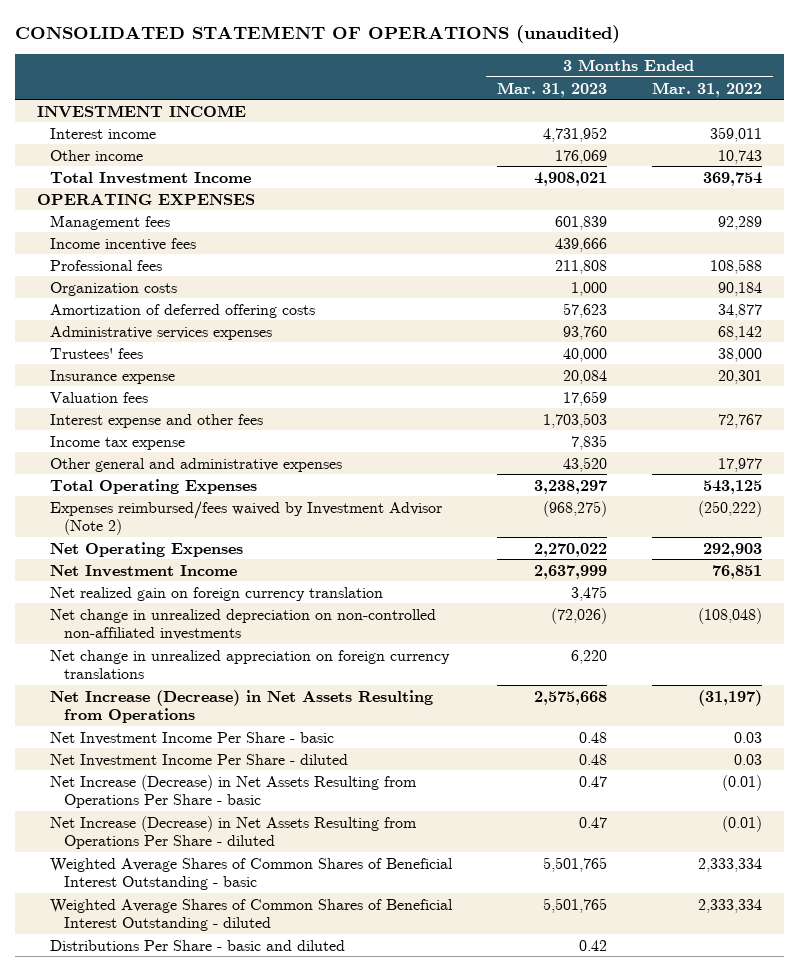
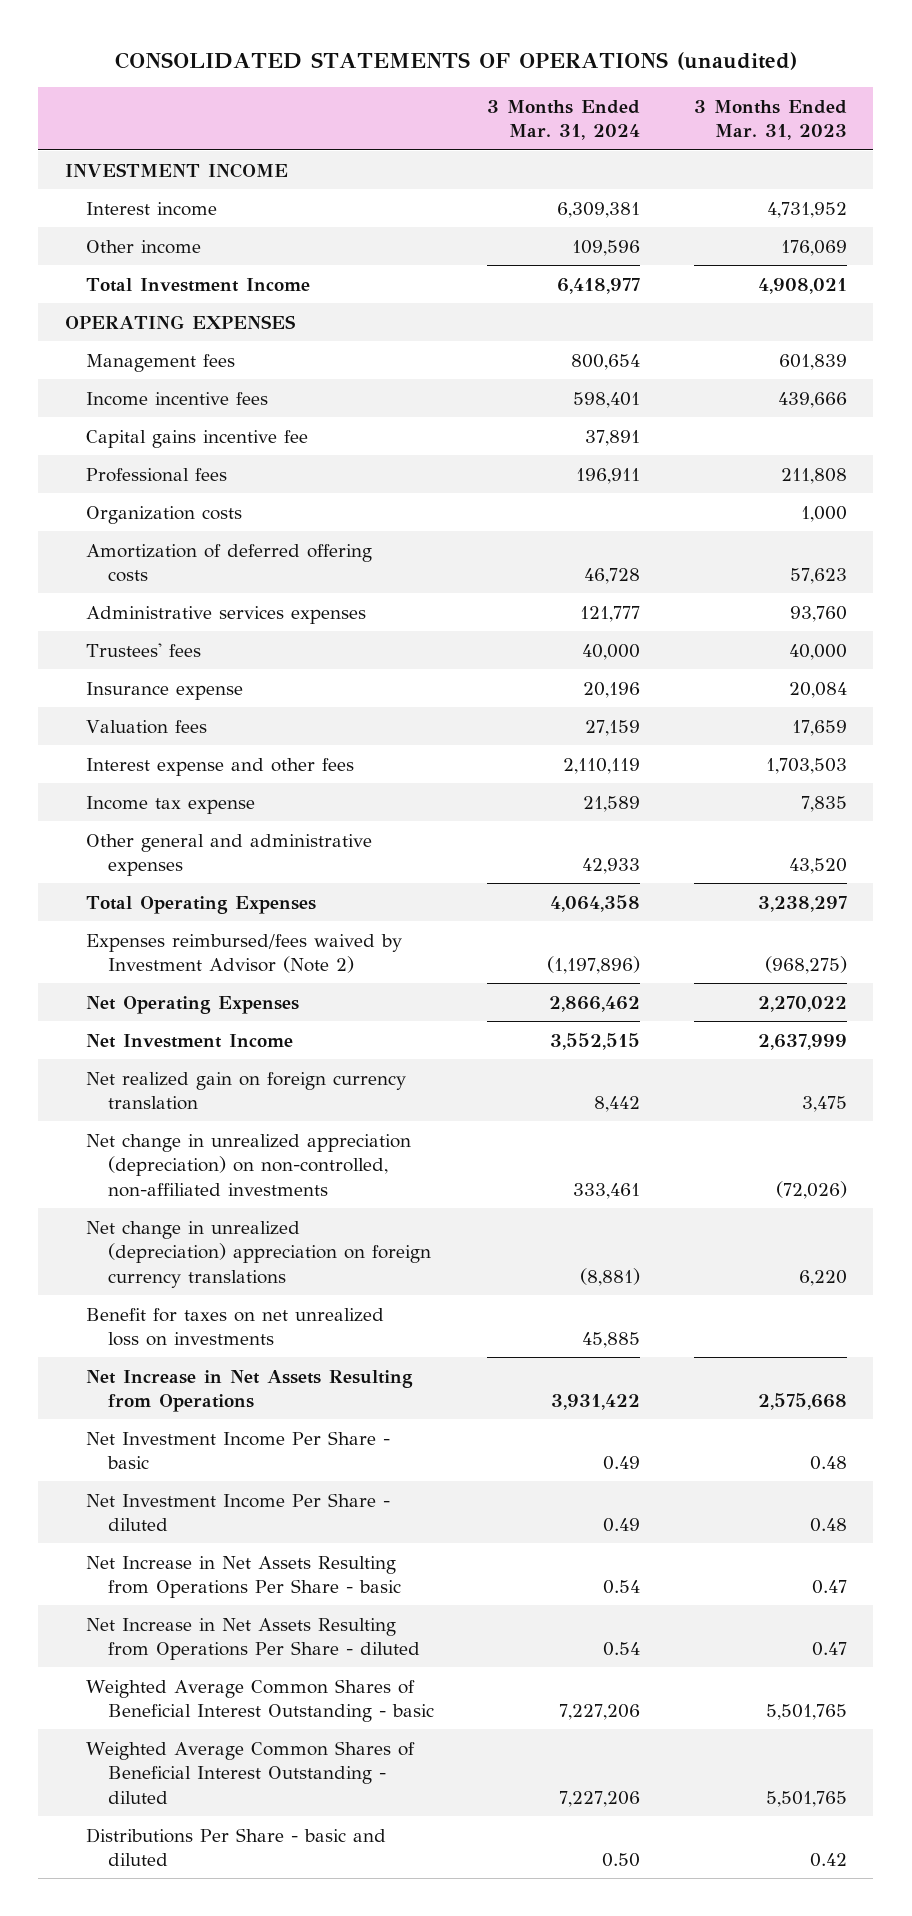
[14,24,620,43] CONSOLIDATED STATEMENT OF OPERATIONS (unaudited) -> [114,52,797,71] CONSOLIDATED STATEMENTS OF OPERATIONS (unaudited)
[651,81,762,97] Mar. 31, 2022 -> none
none -> [487,99,641,141] 3 Months Ended Mar. 31, 2024
none -> [86,429,309,448] Capital gains incentive fee
[50,608,437,640] Net change in unrealized depreciation on non-controlled non-affiliated investments -> [86,1133,412,1197] Net change in unrealized appreciation (depreciation) on non-controlled, non-affiliated investments
[50,649,451,679] Net change in unrealized appreciation on foreign currency translations -> [86,1220,431,1288] Net change in unrealized (depreciation) appreciation on foreign currency translations
none -> [86,1307,385,1347] Benefit for taxes on net unrealized loss on investments
[50,689,434,723] Net Increase (Decrease) in Net Assets Resulting from Operations -> [86,1369,414,1413] Net Increase in Net Assets Resulting from Operations
[50,774,418,808] Net Increase (Decrease) in Net Assets Resulting from Operations Per Share - basic -> [86,1555,401,1599] Net Increase in Net Assets Resulting from Operations Per Share - basic
[50,815,418,849] Net Increase (Decrease) in Net Assets Resulting from Operations Per Share - diluted -> [86,1617,420,1661] Net Increase in Net Assets Resulting from Operations Per Share - diluted
[50,857,454,890] Weighted Average Shares of Common Shares of Beneficial Interest Outstanding - basic -> [86,1678,434,1723] Weighted Average Common Shares of Beneficial Interest Outstanding - basic
[50,898,454,931] Weighted Average Shares of Common Shares of Beneficial Interest Outstanding - diluted -> [86,1740,416,1804] Weighted Average Common Shares of Beneficial Interest Outstanding - diluted

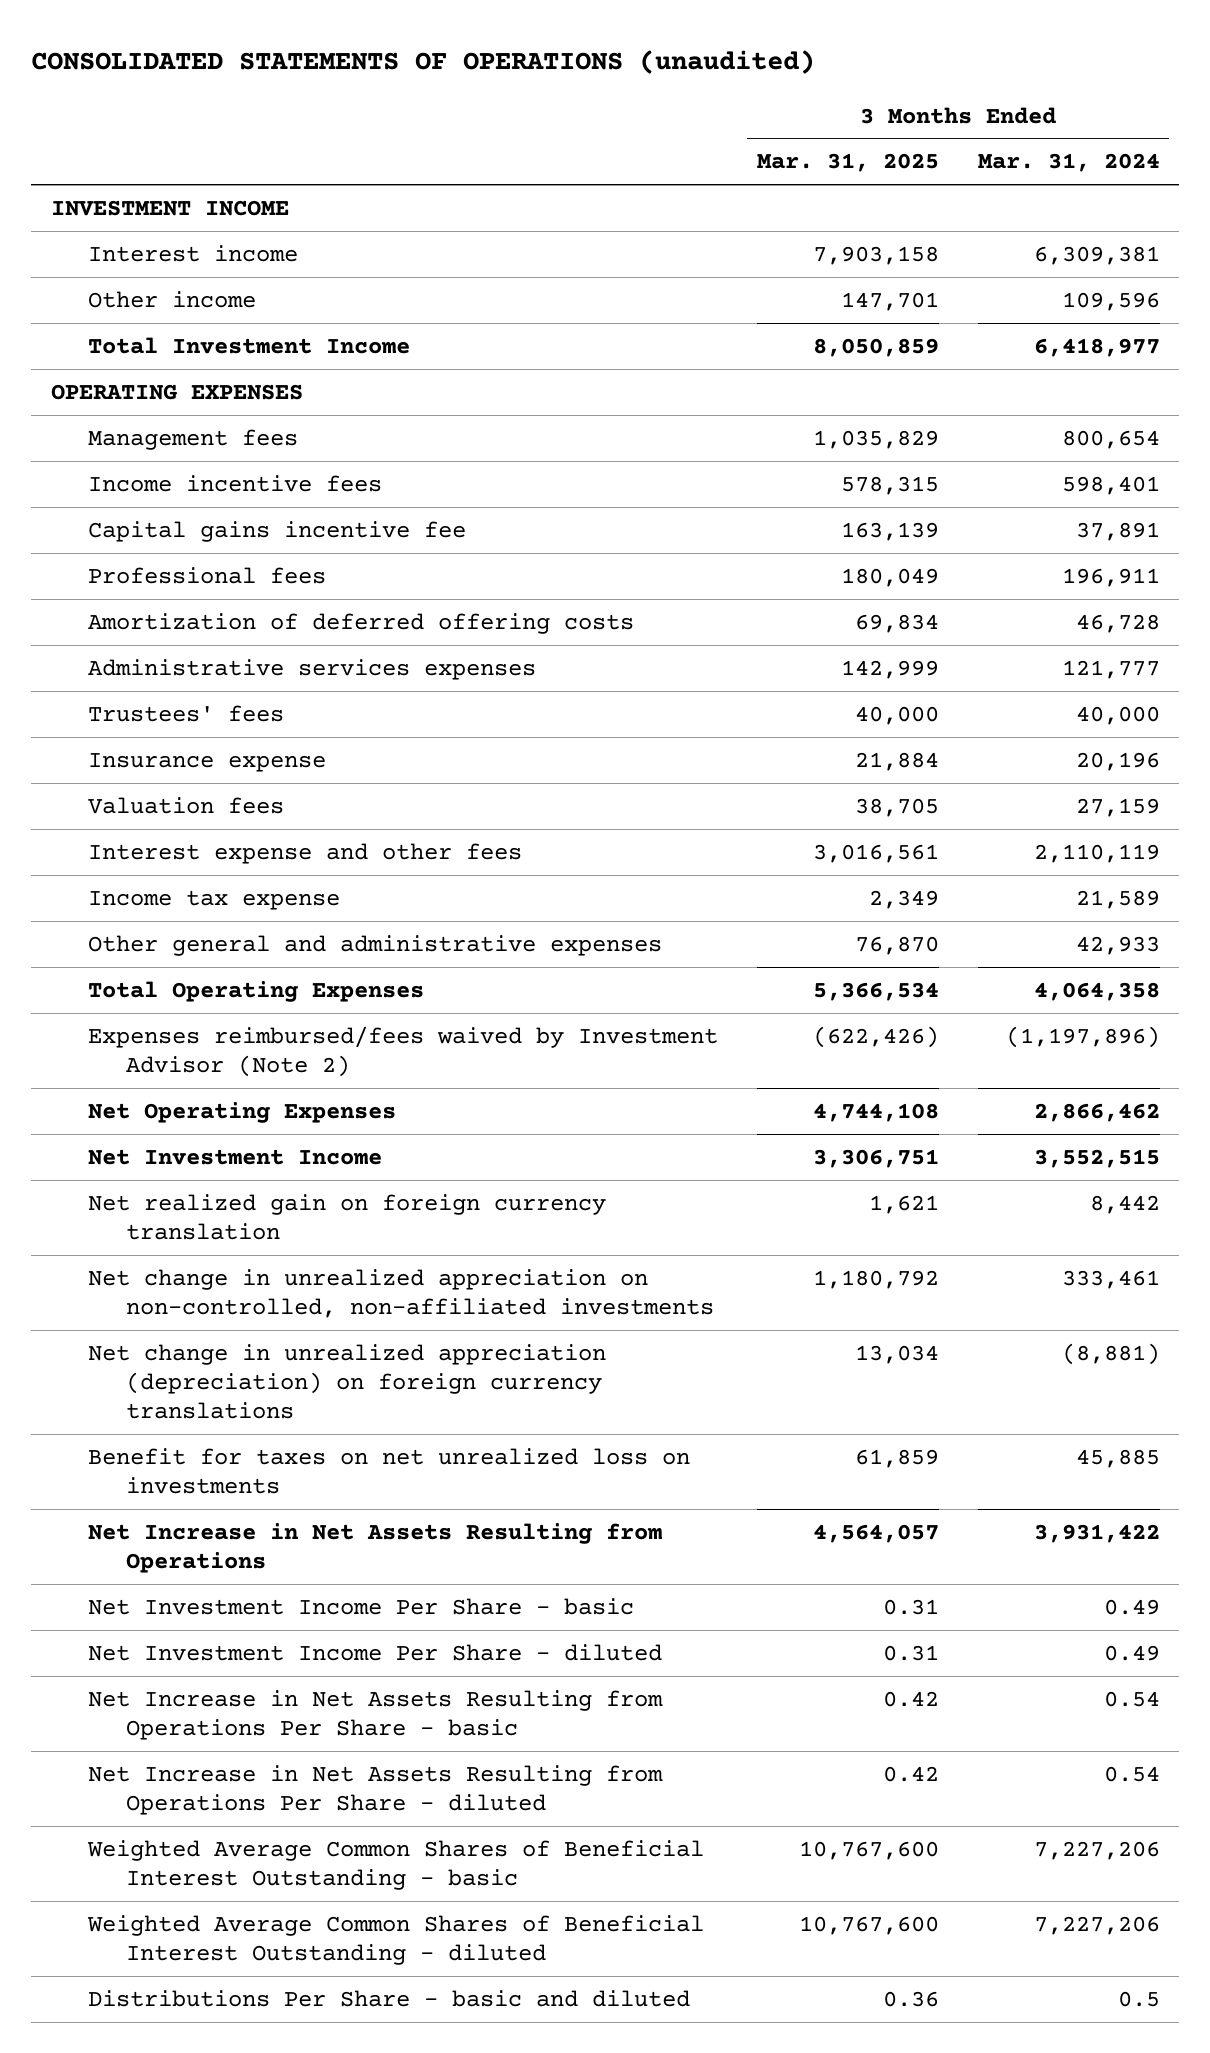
[693,99,847,141] 3 Months Ended Mar. 31, 2023 -> none
none -> [756,153,939,173] Mar. 31, 2025
[86,505,243,524] Organization costs -> none
[86,1133,412,1197] Net change in unrealized appreciation (depreciation) on non-controlled, non-affiliated investments -> [88,1268,714,1318] Net change in unrealized appreciation on non-controlled, non-affiliated investments
[86,1220,431,1288] Net change in unrealized (depreciation) appreciation on foreign currency translations -> [88,1343,607,1419] Net change in unrealized appreciation (depreciation) on foreign currency translations
[602,1853,641,1868] 0.50 -> [1117,1990,1160,2007] 0.5

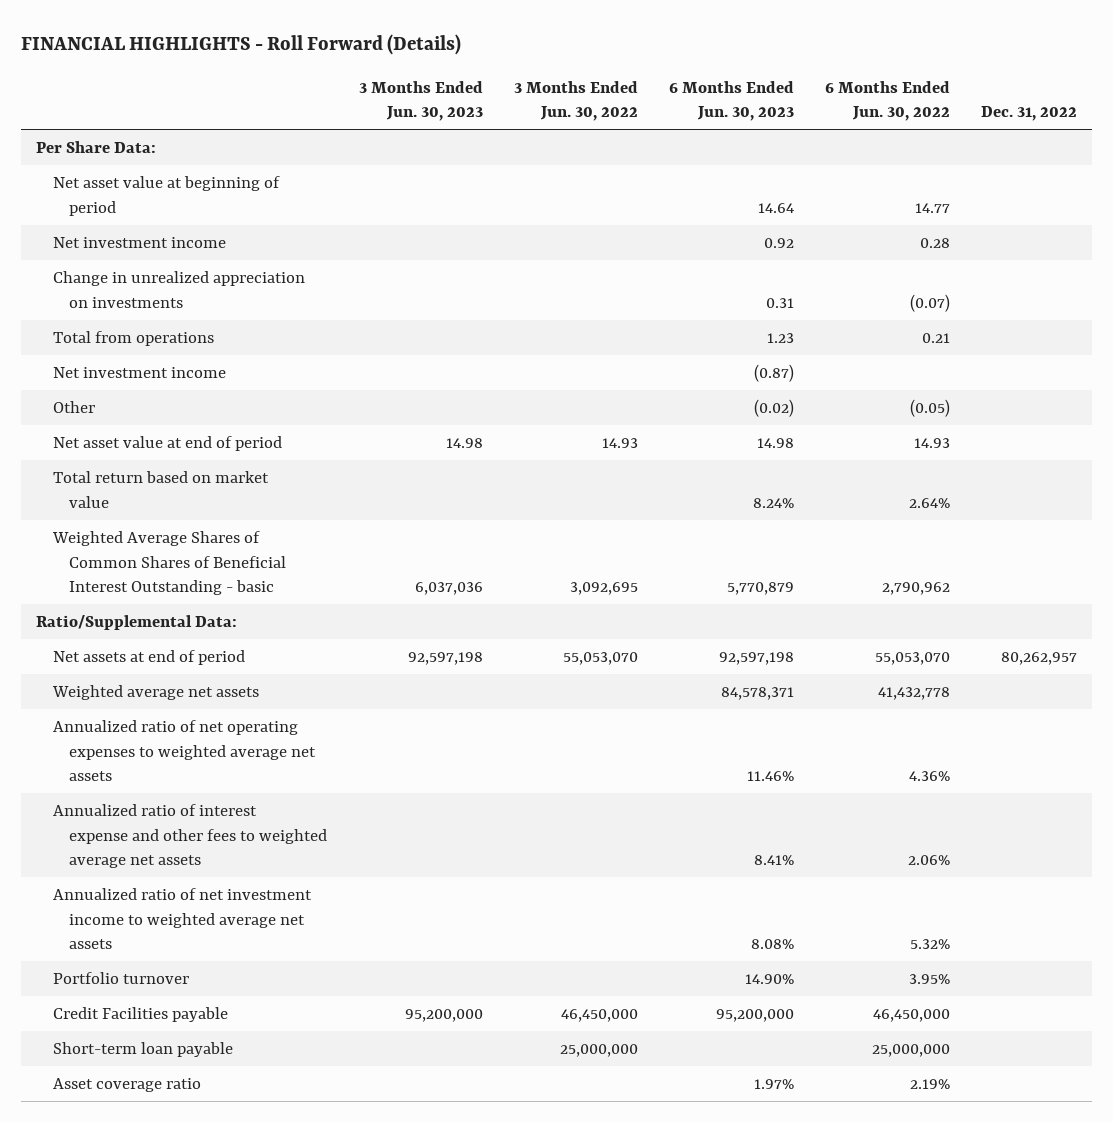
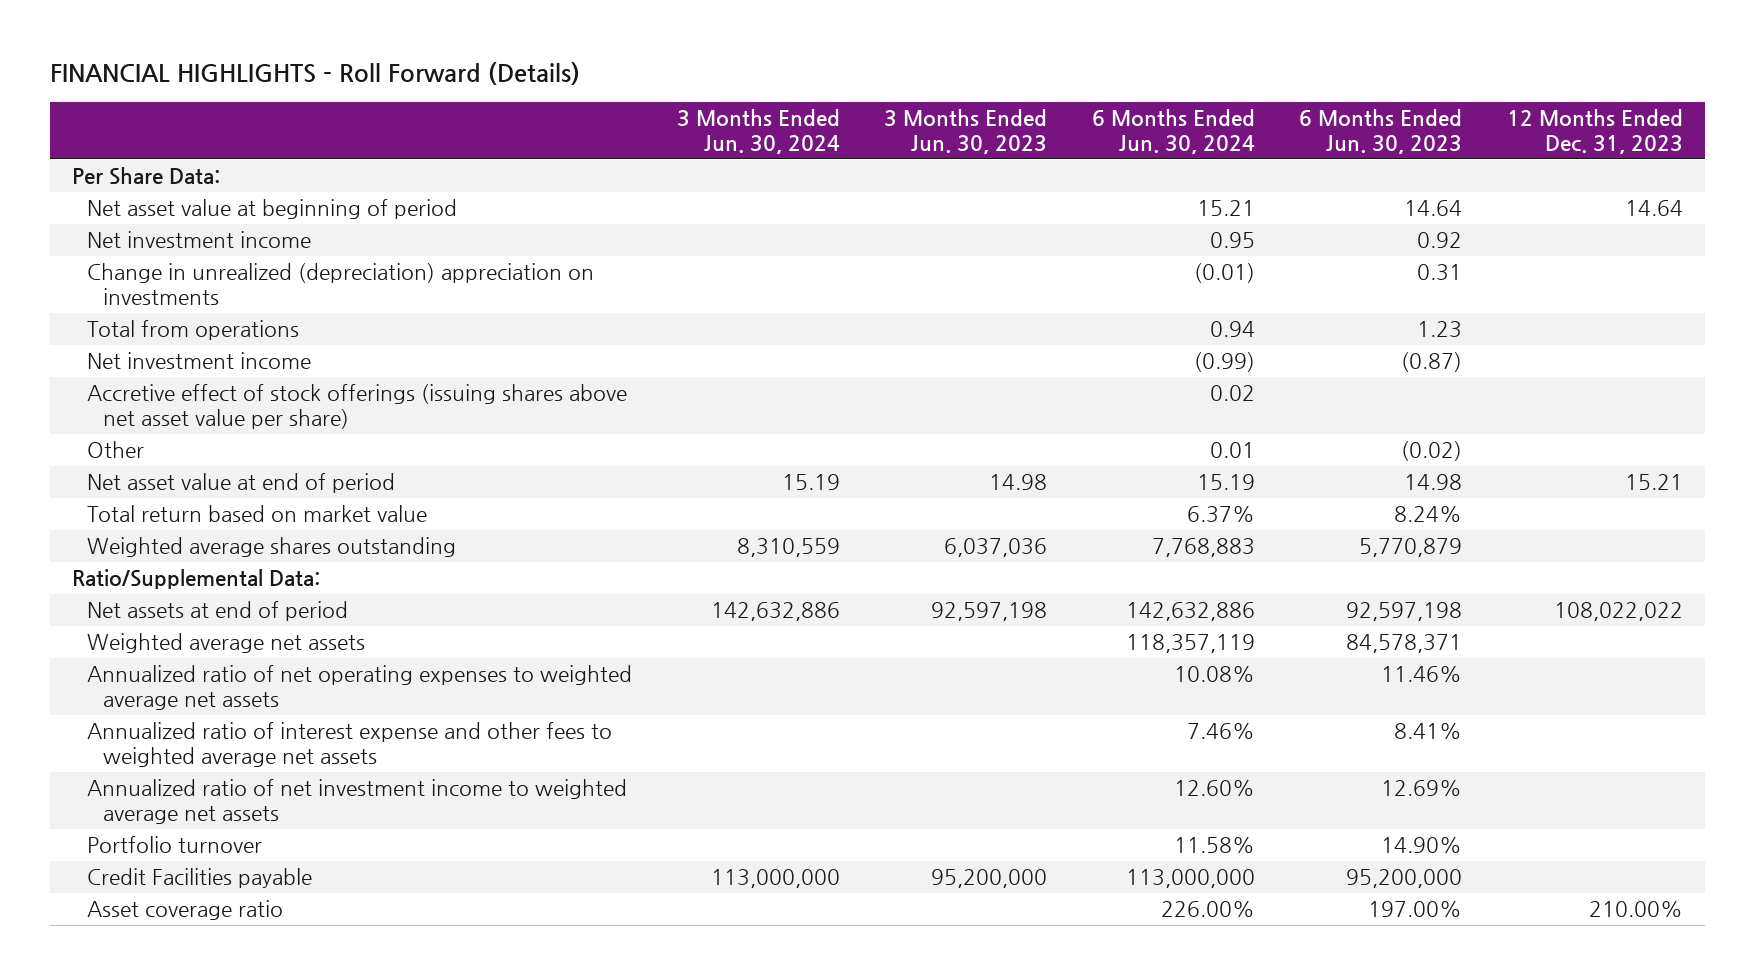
[513,80,638,122] 3 Months Ended Jun. 30, 2022 -> none
[824,80,950,122] 6 Months Ended Jun. 30, 2022 -> none
[980,106,1077,122] Dec. 31, 2022 -> none
none -> [676,109,840,155] 3 Months Ended Jun. 30, 2024
none -> [1091,109,1255,155] 6 Months Ended Jun. 30, 2024
none -> [1507,109,1684,155] 12 Months Ended Dec. 31, 2023
[52,271,305,308] Change in unrealized appreciation on investments -> [87,263,595,306] Change in unrealized (depreciation) appreciation on investments
none -> [87,384,628,430] Accretive effect of stock offerings (issuing shares above net asset value per share)
[51,531,287,596] Weighted Average Shares of Common Shares of Beneficial Interest Outstanding - basic -> [87,537,457,558] Weighted average shares outstanding
[750,939,794,950] 8.08% -> [1381,780,1463,797] 12.69%
[52,1042,233,1058] Short-term loan payable -> none
[753,1079,794,1090] 1.97% -> [1368,901,1463,918] 197.00%

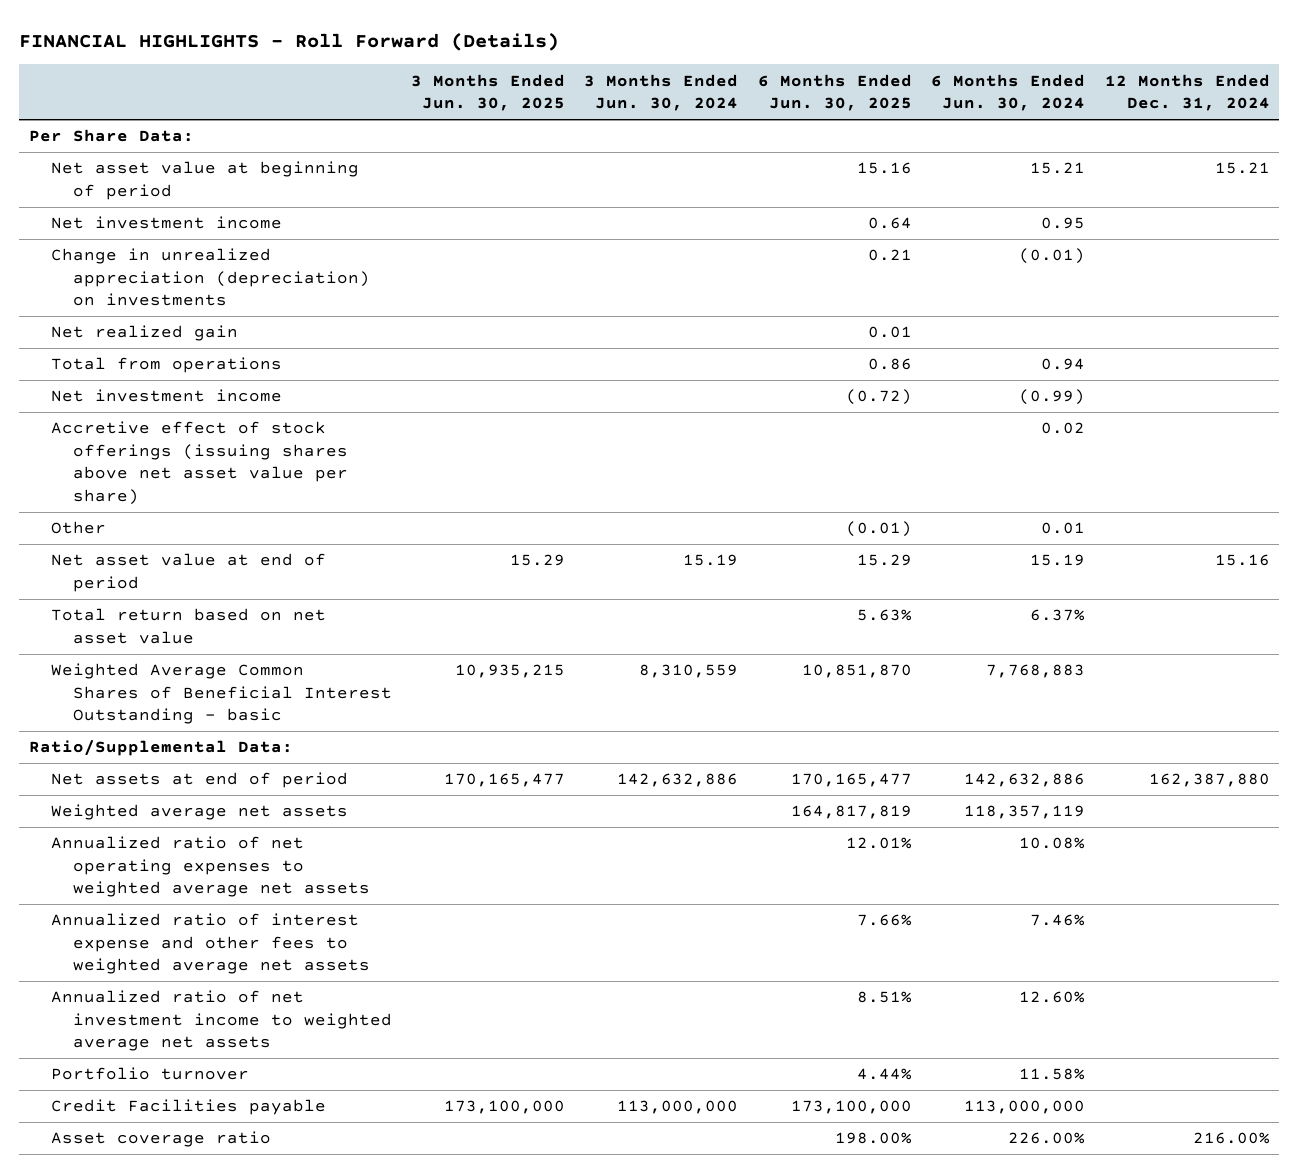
[884,109,1048,155] 3 Months Ended Jun. 30, 2023 -> none
[1299,109,1463,155] 6 Months Ended Jun. 30, 2023 -> none
[1507,109,1684,155] 12 Months Ended Dec. 31, 2023 -> none
none -> [411,73,566,112] 3 Months Ended Jun. 30, 2025
none -> [757,73,912,112] 6 Months Ended Jun. 30, 2025
none -> [1104,73,1270,112] 12 Months Ended Dec. 31, 2024
[87,263,595,306] Change in unrealized (depreciation) appreciation on investments -> [50,248,370,307] Change in unrealized appreciation (depreciation) on investments
none -> [50,325,238,342] Net realized gain
[87,505,428,523] Total return based on market value -> [50,608,326,644] Total return based on net asset value
[87,537,457,558] Weighted average shares outstanding -> [50,663,392,725] Weighted Average Common Shares of Beneficial Interest Outstanding - basic

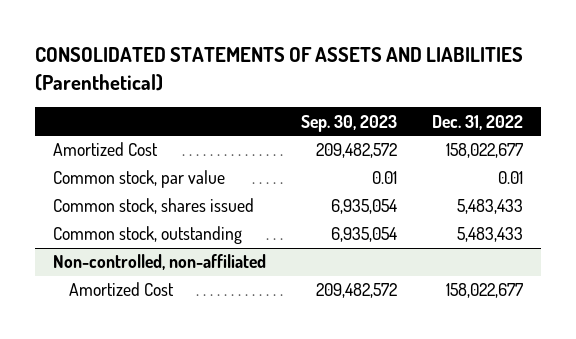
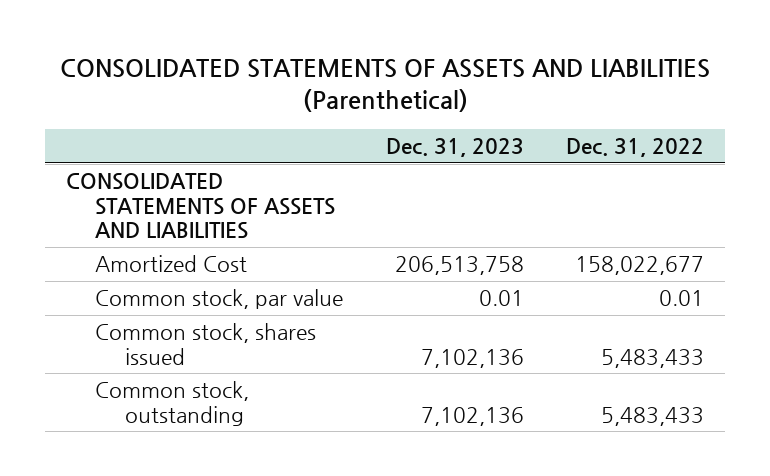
[301,114,398,132] Sep. 30, 2023 -> none
none -> [385,138,524,158] Dec. 31, 2023
none -> [65,173,336,240] CONSOLIDATED STATEMENTS OF ASSETS AND LIABILITIES
[52,254,266,271] Non-controlled, non-affiliated -> none
[69,282,175,297] Amortized Cost -> none

